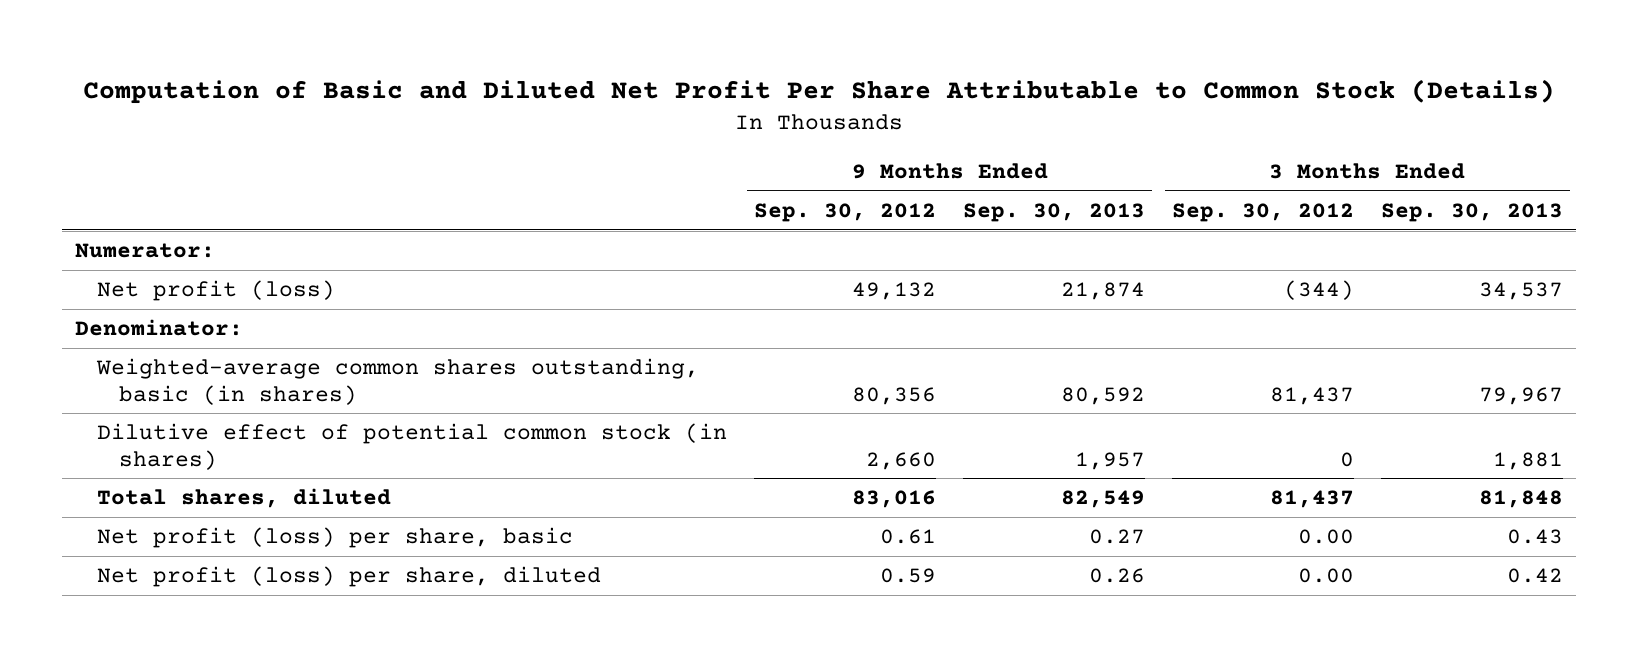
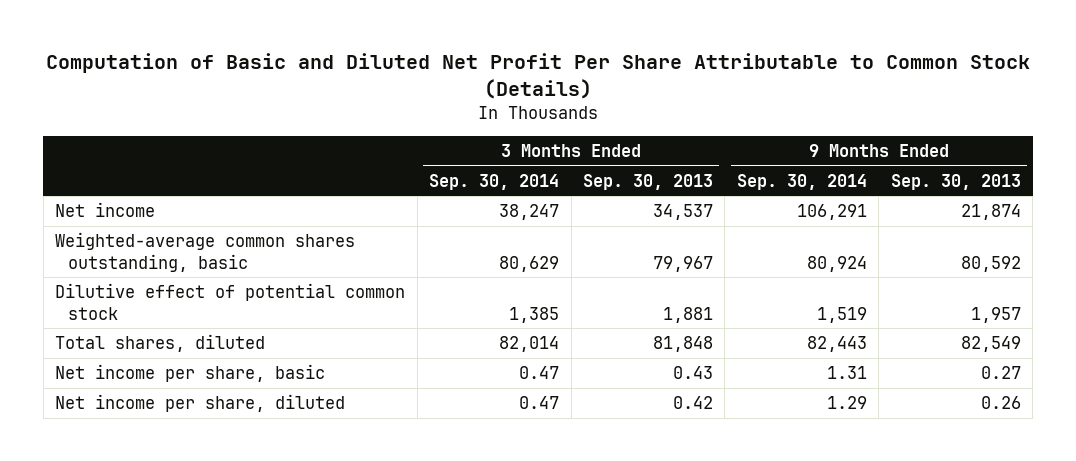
[754,202,937,222] Sep. 30, 2012 -> none
[1171,202,1354,222] Sep. 30, 2012 -> none
none -> [429,173,560,190] Sep. 30, 2014
none -> [736,173,867,190] Sep. 30, 2014
[75,243,216,259] Numerator: -> none
[75,319,244,337] Denominator: -> none
[97,280,336,302] Net profit (loss) -> [55,202,156,218] Net income
[96,358,700,405] Weighted-average common shares outstanding, basic (in shares) -> [55,232,356,272] Weighted-average common shares outstanding, basic
[97,423,728,470] Dilutive effect of potential common stock (in shares) -> [55,283,406,320] Dilutive effect of potential common stock
[97,527,574,549] Net profit (loss) per share, basic -> [55,364,326,383] Net income per share, basic
[97,566,602,588] Net profit (loss) per share, diluted -> [55,394,346,413] Net income per share, diluted

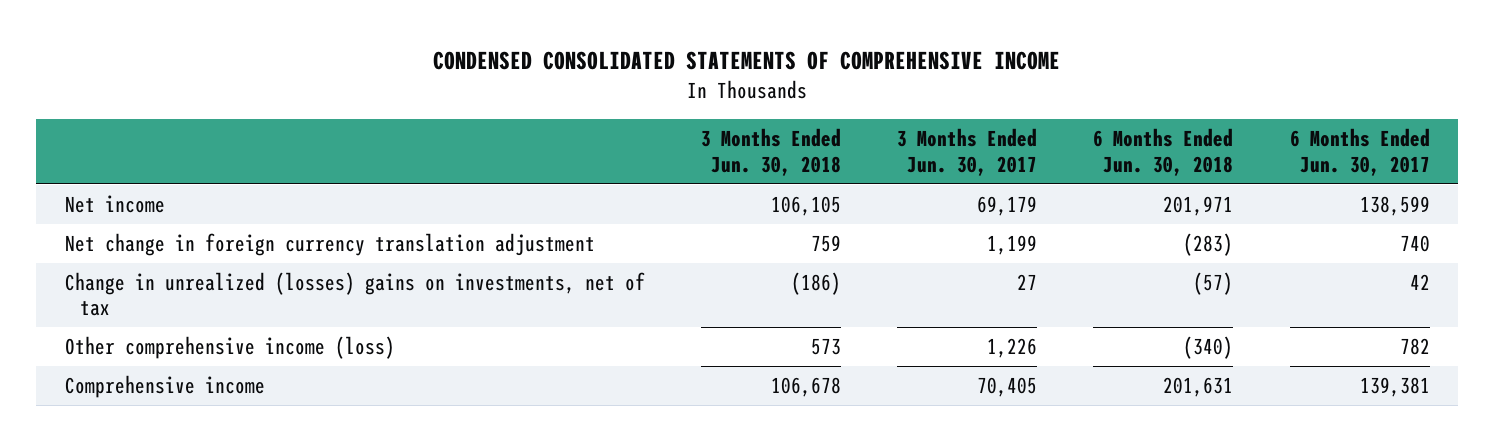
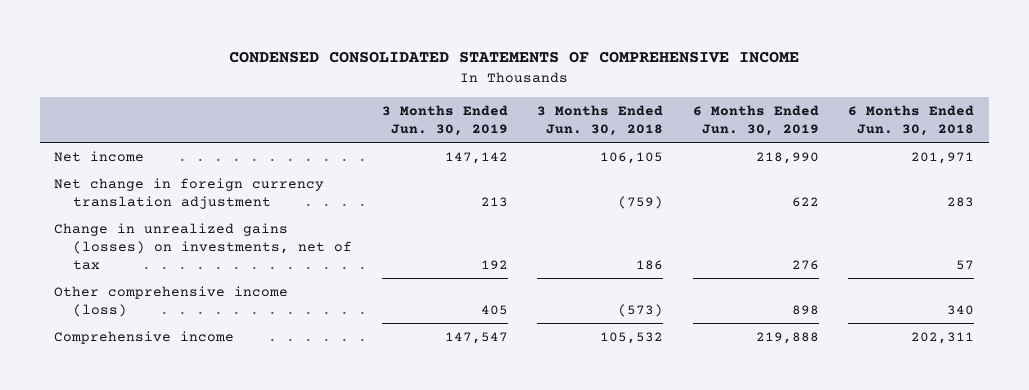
[897,128,1038,176] 3 Months Ended Jun. 30, 2017 -> none
[1289,128,1430,176] 6 Months Ended Jun. 30, 2017 -> none
none -> [381,104,508,136] 3 Months Ended Jun. 30, 2019
none -> [692,104,819,136] 6 Months Ended Jun. 30, 2019
[810,234,841,252] 759 -> [618,195,664,209] (759)
[1183,232,1234,256] (283) -> [947,196,975,207] 283
[64,271,645,317] Change in unrealized (losses) gains on investments, net of tax -> [54,222,353,270] Change in unrealized gains (losses) on investments, net of tax
[790,271,841,295] (186) -> [636,259,664,270] 186
[1193,271,1234,295] (57) -> [956,259,975,270] 57
[810,337,841,355] 573 -> [618,303,664,317] (573)
[1183,335,1234,359] (340) -> [947,304,975,315] 340
[770,376,841,397] 106,678 -> [600,331,664,344] 105,532
[1163,376,1234,397] 201,631 -> [911,331,975,344] 202,311

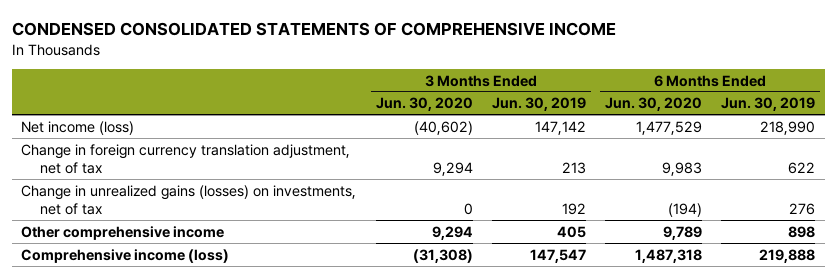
[537,104,664,136] 3 Months Ended Jun. 30, 2018 -> none
[848,104,975,136] 6 Months Ended Jun. 30, 2018 -> none
none -> [375,97,473,112] Jun. 30, 2020
none -> [605,97,703,112] Jun. 30, 2020
[54,150,145,162] Net income -> [21,120,135,135] Net income (loss)
[54,177,325,209] Net change in foreign currency translation adjustment -> [21,143,351,175] Change in foreign currency translation adjustment, net of tax
[54,285,289,317] Other comprehensive income (loss) -> [21,225,225,240] Other comprehensive income
[54,330,235,344] Comprehensive income -> [21,248,230,263] Comprehensive income (loss)

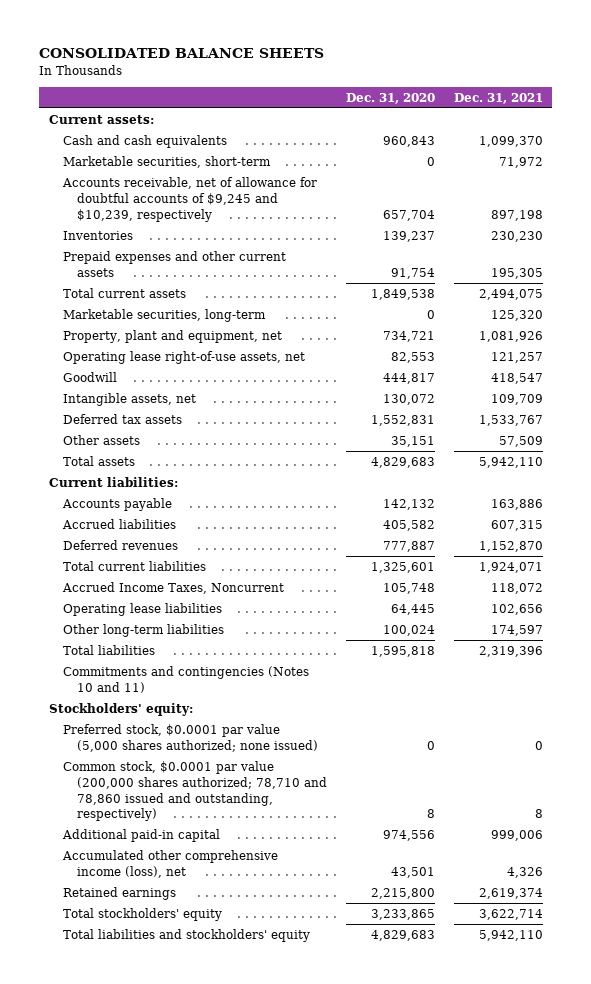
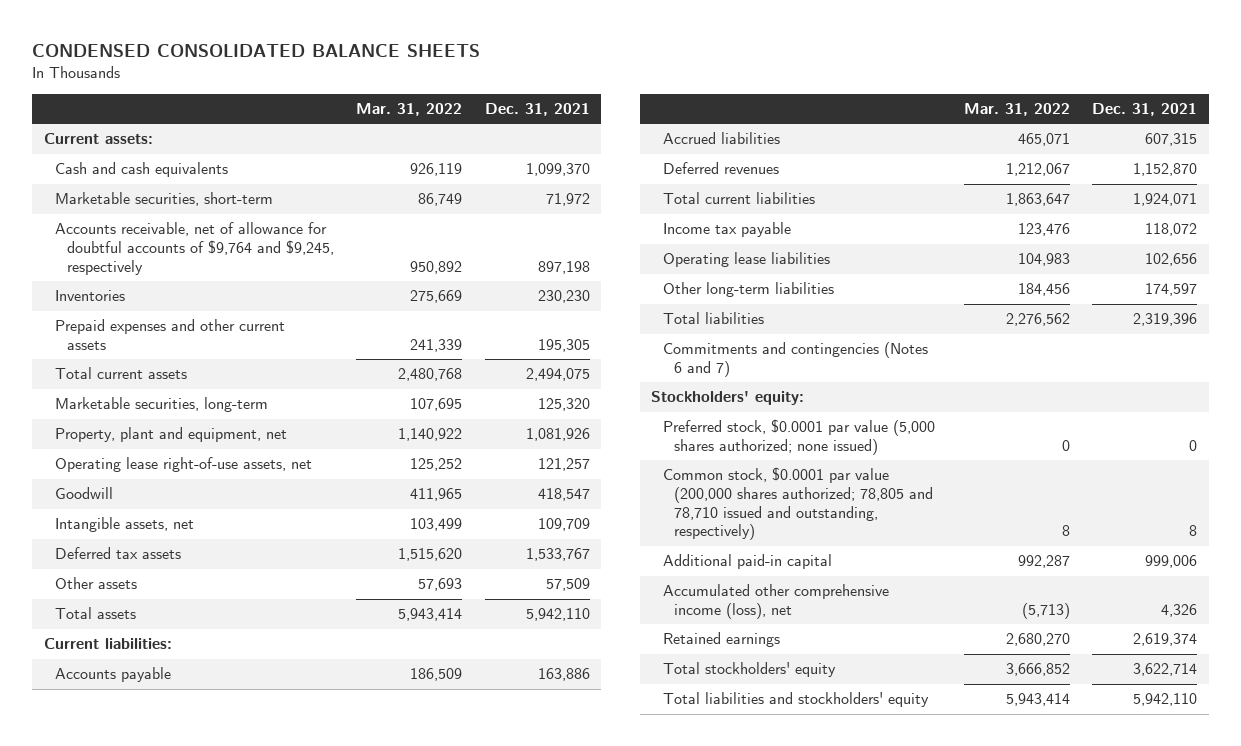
[39,48,325,59] CONSOLIDATED BALANCE SHEETS -> [32,43,481,57] CONDENSED CONSOLIDATED BALANCE SHEETS
[346,92,436,104] Dec. 31, 2020 -> none
none -> [356,102,463,116] Mar. 31, 2022
[61,176,317,222] Accounts receivable, net of allowance for doubtful accounts of $9,245 and $10,239, respectively -> [55,222,334,275] Accounts receivable, net of allowance for doubtful accounts of $9,764 and $9,245, respectively
[61,581,284,594] Accrued Income Taxes, Noncurrent -> [662,222,791,238] Income tax payable
[62,665,309,693] Commitments and contingencies (Notes 10 and 11) -> [662,342,928,378] Commitments and contingencies (Notes 6 and 7)
[62,760,328,822] Common stock, $0.0001 par value (200,000 shares authorized; 78,710 and 78,860 issued and outstanding, respectively) -> [662,467,934,541] Common stock, $0.0001 par value (200,000 shares authorized; 78,805 and 78,710 issued and outstanding, respectively)

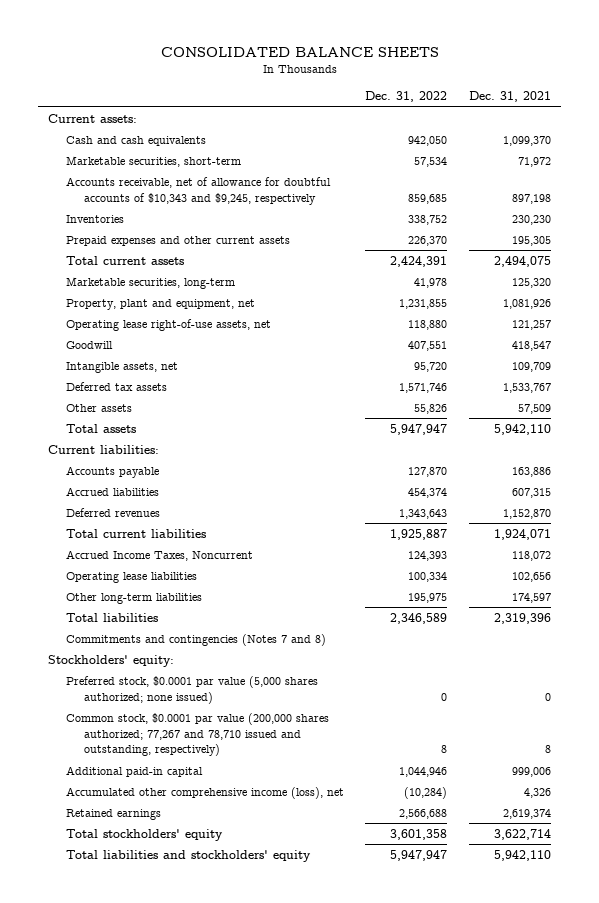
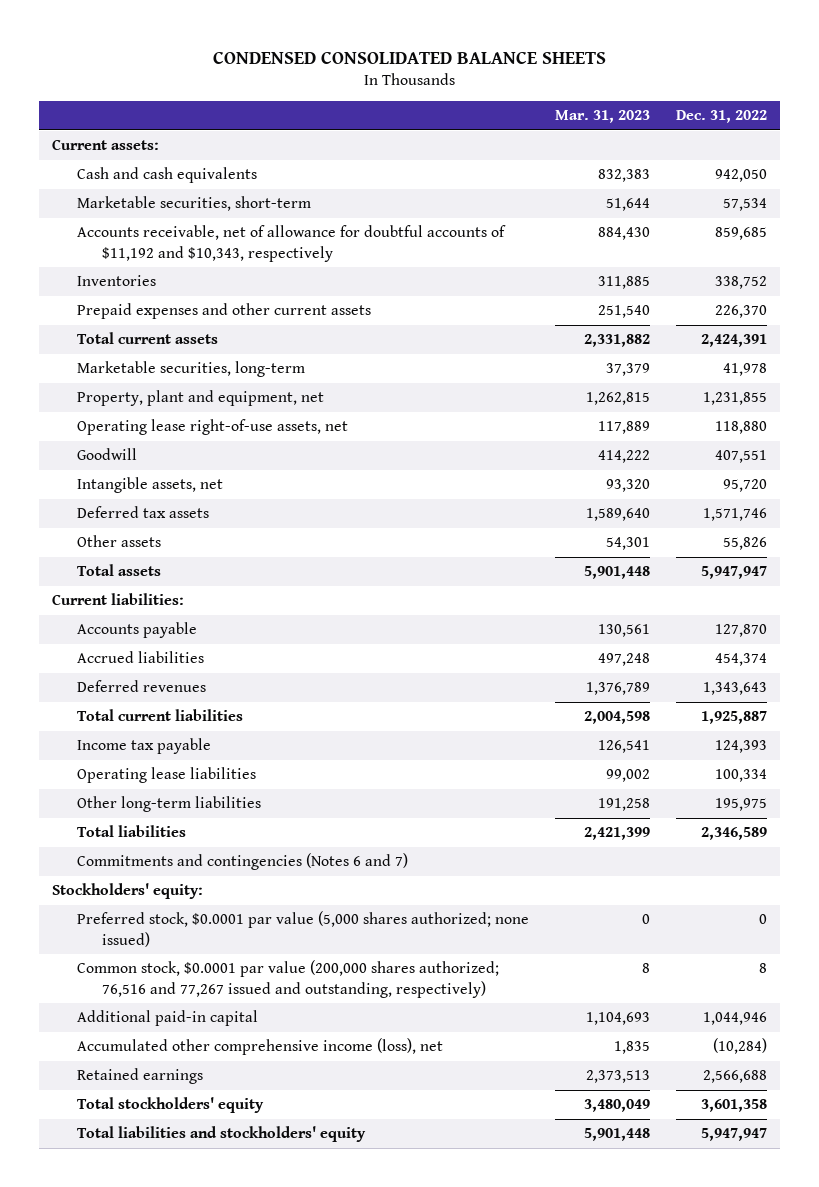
[160,46,439,57] CONSOLIDATED BALANCE SHEETS -> [212,50,606,64] CONDENSED CONSOLIDATED BALANCE SHEETS
[468,91,551,103] Dec. 31, 2021 -> none
none -> [554,110,650,124] Mar. 31, 2023
[66,176,332,205] Accounts receivable, net of allowance for doubtful accounts of $10,343 and $9,245, respectively -> [76,225,506,262] Accounts receivable, net of allowance for doubtful accounts of $11,192 and $10,343, respectively
[66,549,254,561] Accrued Income Taxes, Noncurrent -> [76,738,211,755] Income tax payable
[66,633,327,646] Commitments and contingencies (Notes 7 and 8) -> [76,853,408,871] Commitments and contingencies (Notes 6 and 7)
[66,712,330,757] Common stock, $0.0001 par value (200,000 shares authorized; 77,267 and 78,710 issued and outstanding, respectively) -> [76,960,499,998] Common stock, $0.0001 par value (200,000 shares authorized; 76,516 and 77,267 issued and outstanding, respectively)

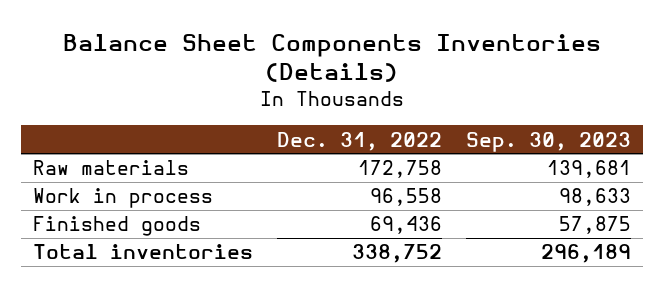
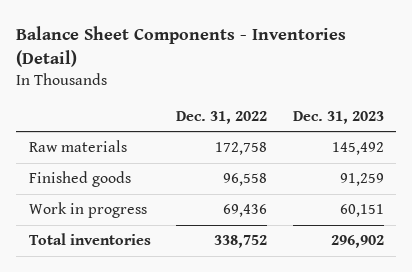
[62,33,601,83] Balance Sheet Components Inventories (Details) -> [15,25,346,67] Balance Sheet Components - Inventories (Detail)
[466,131,632,152] Sep. 30, 2023 -> none
none -> [292,110,384,124] Dec. 31, 2023
[32,188,213,209] Work in process -> [28,171,131,188] Finished goods
[32,216,201,237] Finished goods -> [28,202,147,219] Work in progress

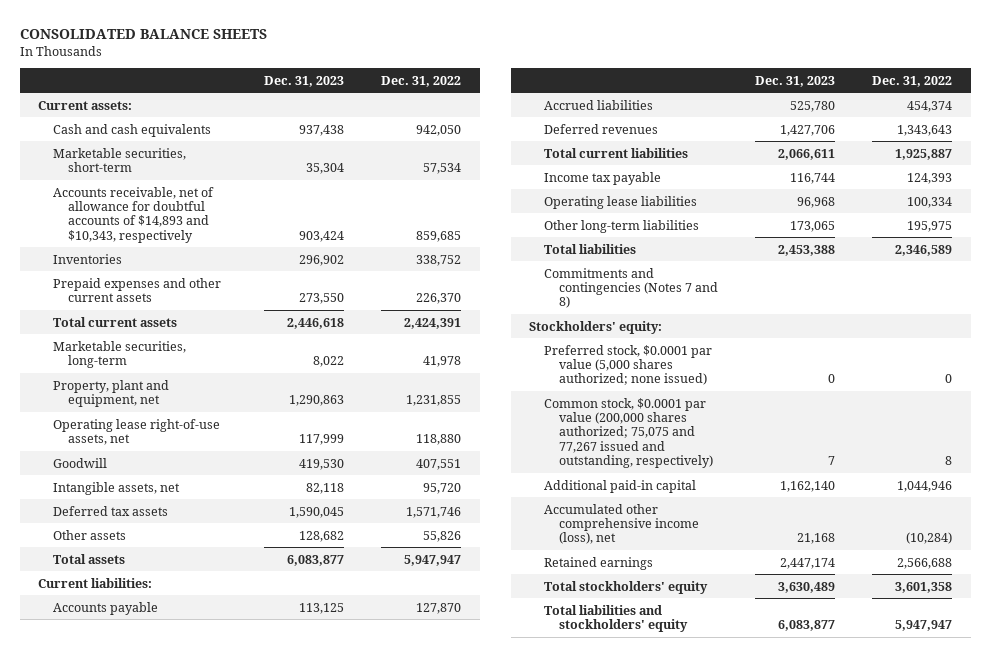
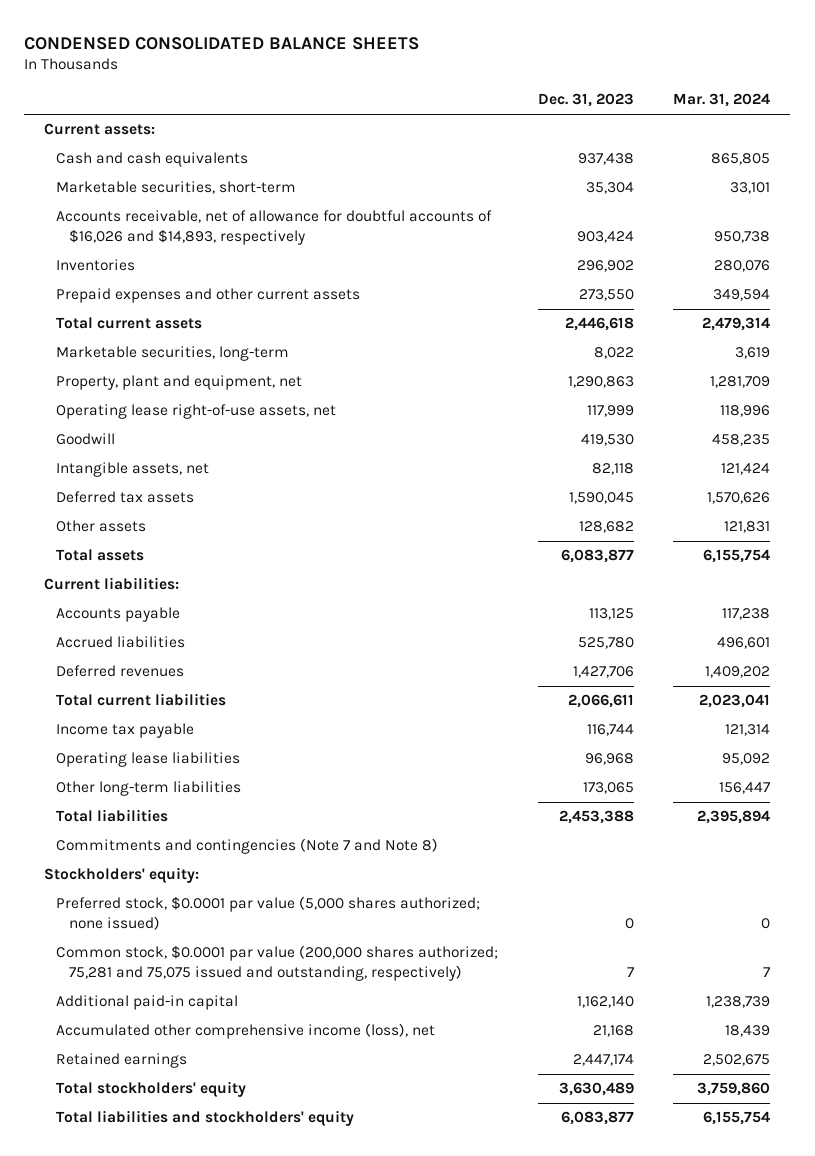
[19,28,267,39] CONSOLIDATED BALANCE SHEETS -> [24,36,420,50] CONDENSED CONSOLIDATED BALANCE SHEETS
[381,75,462,87] Dec. 31, 2022 -> none
none -> [673,93,771,108] Mar. 31, 2024
[53,186,215,243] Accounts receivable, net of allowance for doubtful accounts of $14,893 and $10,343, respectively -> [56,210,493,245] Accounts receivable, net of allowance for doubtful accounts of $16,026 and $14,893, respectively
[544,267,719,309] Commitments and contingencies (Notes 7 and 8) -> [56,838,439,855] Commitments and contingencies (Note 7 and Note 8)
[544,397,714,468] Common stock, $0.0001 par value (200,000 shares authorized; 75,075 and 77,267 issued and outstanding, respectively) -> [56,945,499,981] Common stock, $0.0001 par value (200,000 shares authorized; 75,281 and 75,075 issued and outstanding, respectively)

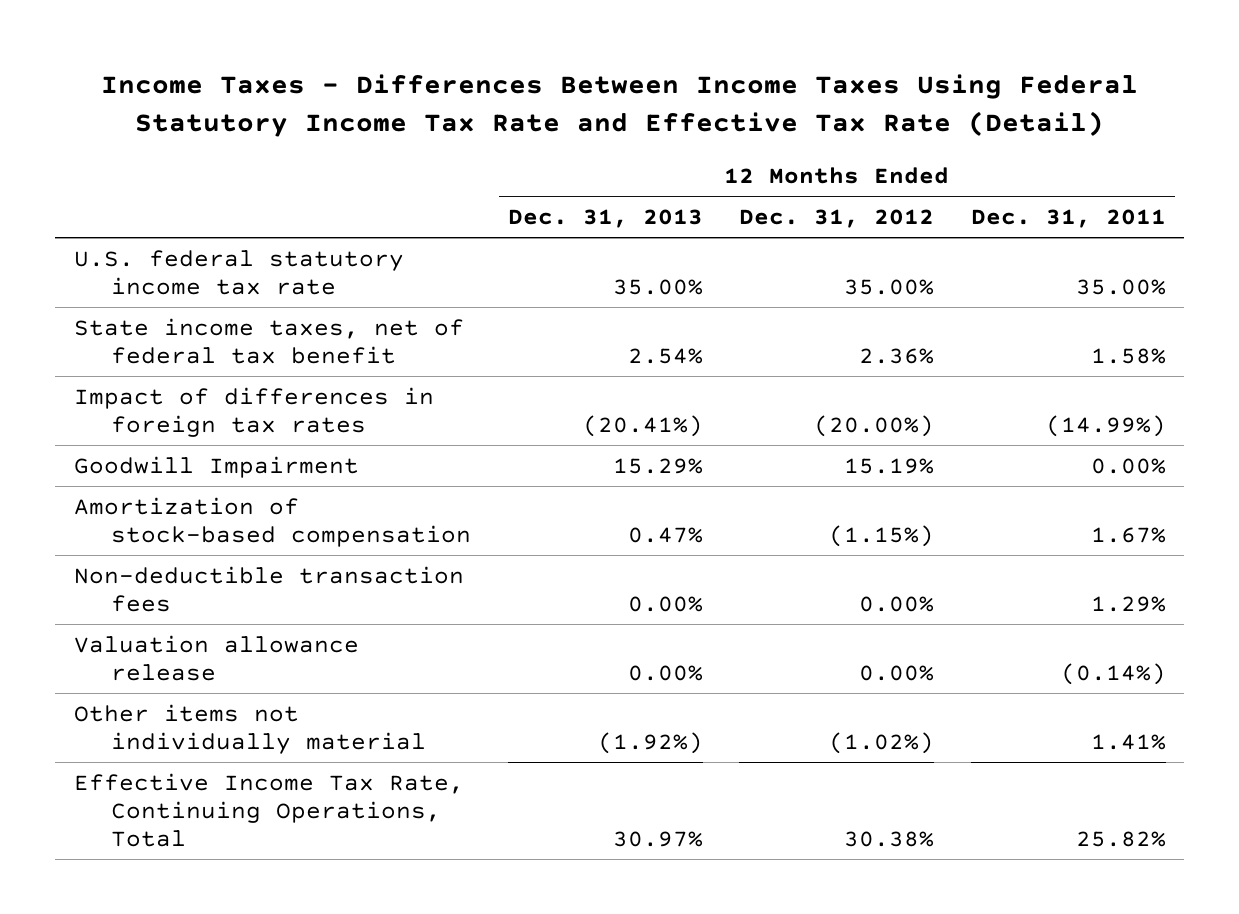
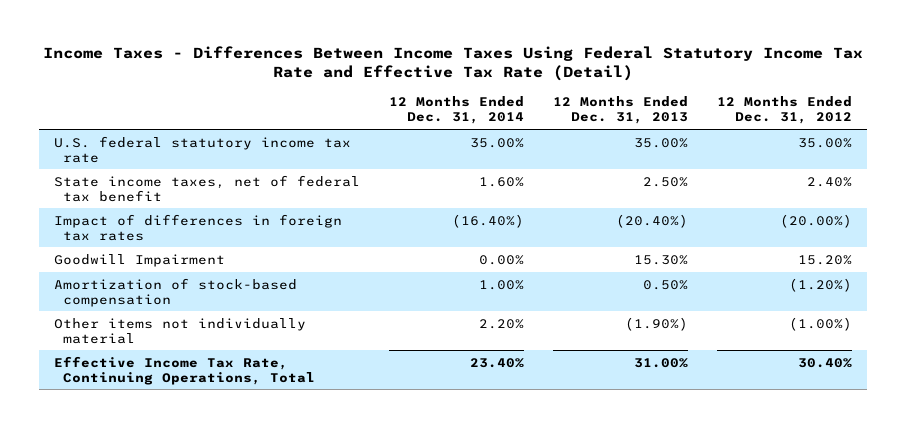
[970,209,1166,229] Dec. 31, 2011 -> none
none -> [388,96,524,125] 12 Months Ended Dec. 31, 2014
[73,565,464,612] Non-deductible transaction fees -> none
[73,634,359,681] Valuation allowance release -> none
[627,347,703,364] 2.54% -> [643,176,689,187] 2.50%
[859,347,935,364] 2.36% -> [807,176,853,187] 2.40%
[582,414,703,437] (20.41%) -> [616,213,689,228] (20.40%)
[612,457,703,474] 15.29% -> [634,254,689,265] 15.30%
[844,457,935,474] 15.19% -> [798,254,853,265] 15.20%
[627,526,703,543] 0.47% -> [643,279,689,290] 0.50%
[829,524,935,547] (1.15%) -> [789,277,853,292] (1.20%)
[597,731,703,754] (1.92%) -> [625,316,689,331] (1.90%)
[829,731,935,754] (1.02%) -> [789,316,853,331] (1.00%)
[612,831,703,848] 30.97% -> [634,357,689,368] 31.00%
[844,831,935,848] 30.38% -> [798,357,853,368] 30.40%

